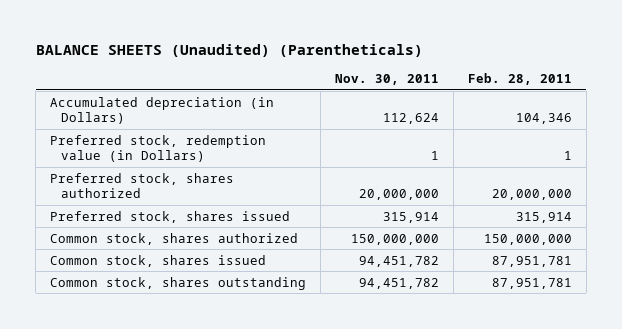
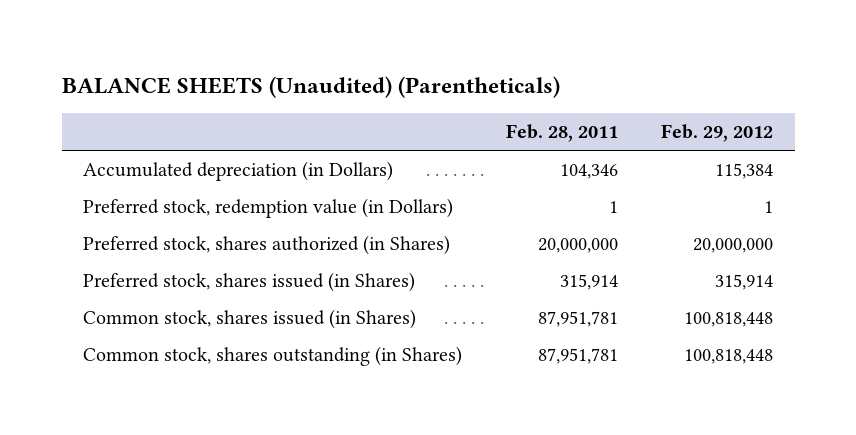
[335,74,440,86] Nov. 30, 2011 -> none
none -> [661,124,774,143] Feb. 29, 2012
[50,232,299,245] Common stock, shares authorized -> none
[50,172,235,199] Preferred stock, shares authorized -> [83,235,451,256] Preferred stock, shares authorized (in Shares)
[50,210,291,223] Preferred stock, shares issued -> [83,272,416,293] Preferred stock, shares issued (in Shares)
[50,254,267,267] Common stock, shares issued -> [83,309,417,330] Common stock, shares issued (in Shares)
[50,276,307,290] Common stock, shares outstanding -> [83,346,463,367] Common stock, shares outstanding (in Shares)

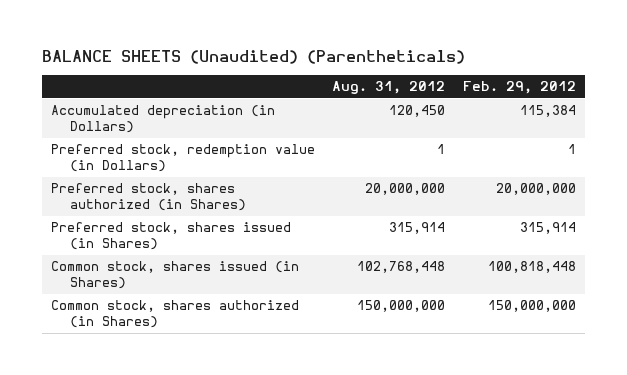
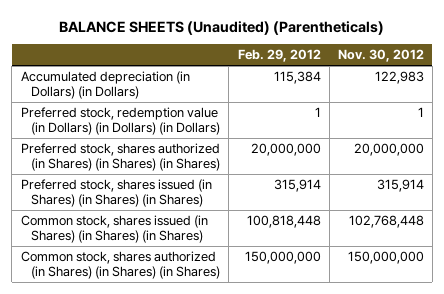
[332,81,446,95] Aug. 31, 2012 -> none
none -> [337,49,424,63] Nov. 30, 2012
[50,105,275,134] Accumulated depreciation (in Dollars) -> [20,70,190,100] Accumulated depreciation (in Dollars) (in Dollars)
[50,144,315,173] Preferred stock, redemption value (in Dollars) -> [20,106,221,136] Preferred stock, redemption value (in Dollars) (in Dollars) (in Dollars)
[50,183,247,212] Preferred stock, shares authorized (in Shares) -> [20,142,221,172] Preferred stock, shares authorized (in Shares) (in Shares) (in Shares)
[50,222,291,251] Preferred stock, shares issued (in Shares) -> [20,178,212,208] Preferred stock, shares issued (in Shares) (in Shares) (in Shares)
[50,261,299,290] Common stock, shares issued (in Shares) -> [20,214,208,244] Common stock, shares issued (in Shares) (in Shares) (in Shares)
[50,300,299,329] Common stock, shares authorized (in Shares) -> [20,250,221,280] Common stock, shares authorized (in Shares) (in Shares) (in Shares)

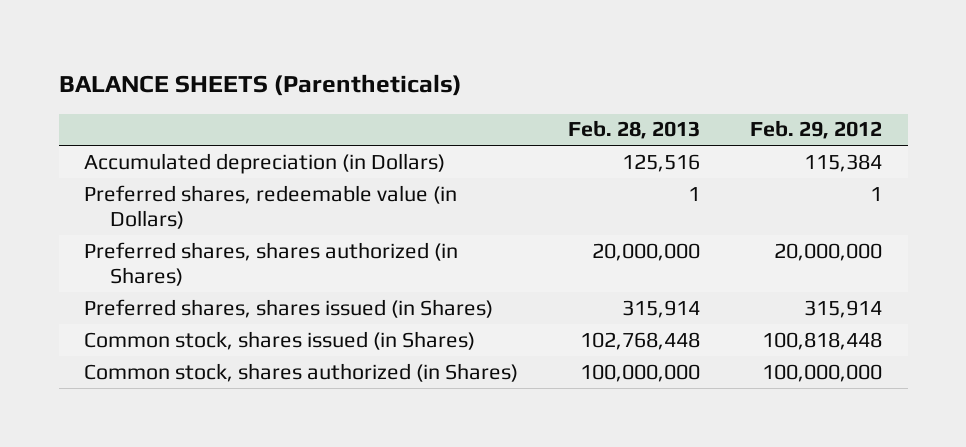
[59,20,385,35] BALANCE SHEETS (Unaudited) (Parentheticals) -> [58,74,462,97] BALANCE SHEETS (Parentheticals)
[337,49,424,63] Nov. 30, 2012 -> none
none -> [568,120,701,140] Feb. 28, 2013
[20,70,190,100] Accumulated depreciation (in Dollars) (in Dollars) -> [83,152,445,174] Accumulated depreciation (in Dollars)
[20,106,221,136] Preferred stock, redemption value (in Dollars) (in Dollars) (in Dollars) -> [83,184,457,230] Preferred shares, redeemable value (in Dollars)
[20,142,221,172] Preferred stock, shares authorized (in Shares) (in Shares) (in Shares) -> [83,241,458,287] Preferred shares, shares authorized (in Shares)
[20,178,212,208] Preferred stock, shares issued (in Shares) (in Shares) (in Shares) -> [83,298,493,318] Preferred shares, shares issued (in Shares)
[20,214,208,244] Common stock, shares issued (in Shares) (in Shares) (in Shares) -> [83,330,475,350] Common stock, shares issued (in Shares)
[20,250,221,280] Common stock, shares authorized (in Shares) (in Shares) (in Shares) -> [83,362,518,382] Common stock, shares authorized (in Shares)
[244,250,321,264] 150,000,000 -> [762,363,883,382] 100,000,000

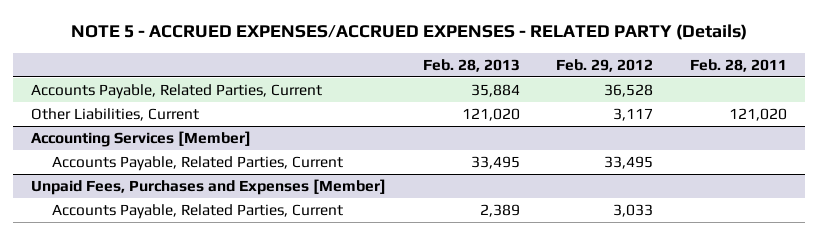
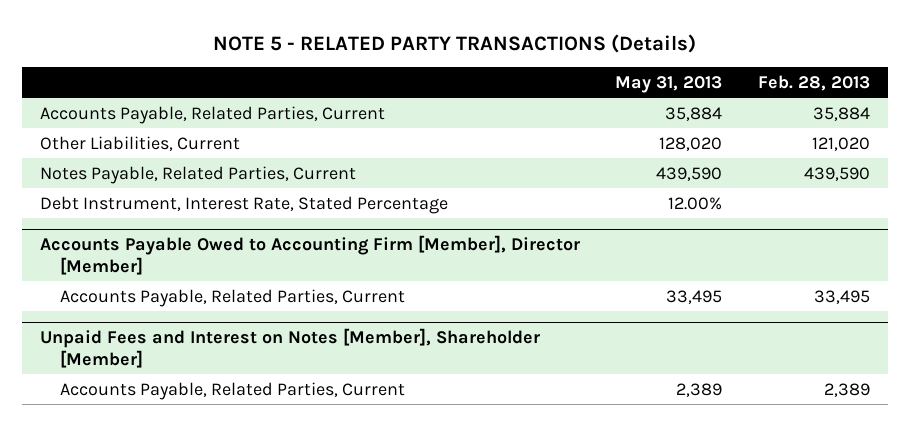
[70,24,747,41] NOTE 5 - ACCRUED EXPENSES/ACCRUED EXPENSES - RELATED PARTY (Details) -> [212,33,696,53] NOTE 5 - RELATED PARTY TRANSACTIONS (Details)
[556,59,654,73] Feb. 29, 2012 -> none
[689,59,787,73] Feb. 28, 2011 -> none
none -> [615,75,723,93] May 31, 2013
[31,130,252,147] Accounting Services [Member] -> none
none -> [39,165,356,184] Notes Payable, Related Parties, Current
none -> [39,195,448,214] Debt Instrument, Interest Rate, Stated Percentage
none -> [39,234,580,275] Accounts Payable Owed to Accounting Firm [Member], Director [Member]
[31,178,387,195] Unpaid Fees, Purchases and Expenses [Member] -> none
none -> [39,327,540,368] Unpaid Fees and Interest on Notes [Member], Shareholder [Member]

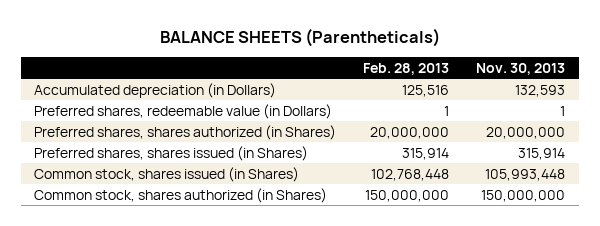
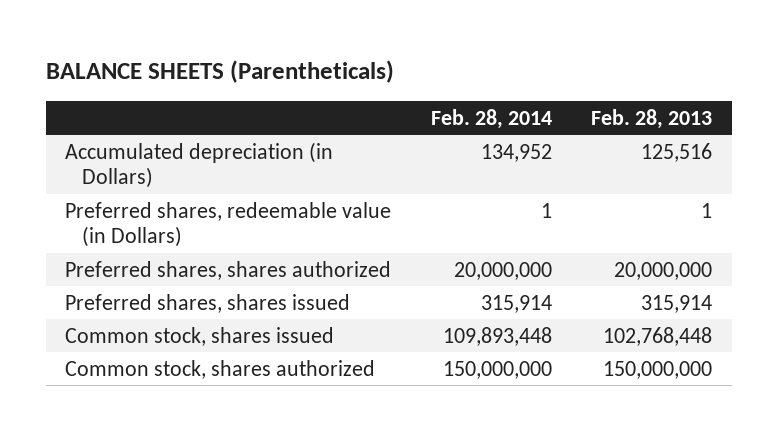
[476,62,566,75] Nov. 30, 2013 -> none
none -> [430,108,552,129] Feb. 28, 2014
[34,124,337,140] Preferred shares, shares authorized (in Shares) -> [65,260,392,280] Preferred shares, shares authorized
[34,145,309,161] Preferred shares, shares issued (in Shares) -> [65,293,351,313] Preferred shares, shares issued
[34,166,300,182] Common stock, shares issued (in Shares) -> [65,326,335,346] Common stock, shares issued
[34,187,328,203] Common stock, shares authorized (in Shares) -> [65,359,376,379] Common stock, shares authorized

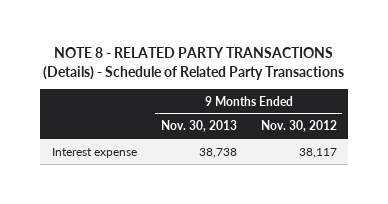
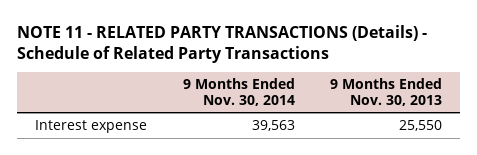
[43,47,345,80] NOTE 8 - RELATED PARTY TRANSACTIONS (Details) - Schedule of Related Party Transactions -> [17,24,428,63] NOTE 11 - RELATED PARTY TRANSACTIONS (Details) - Schedule of Related Party Transactions
[260,120,337,133] Nov. 30, 2012 -> none
none -> [182,78,295,106] 9 Months Ended Nov. 30, 2014
[198,147,237,158] 38,738 -> [399,120,443,132] 25,550

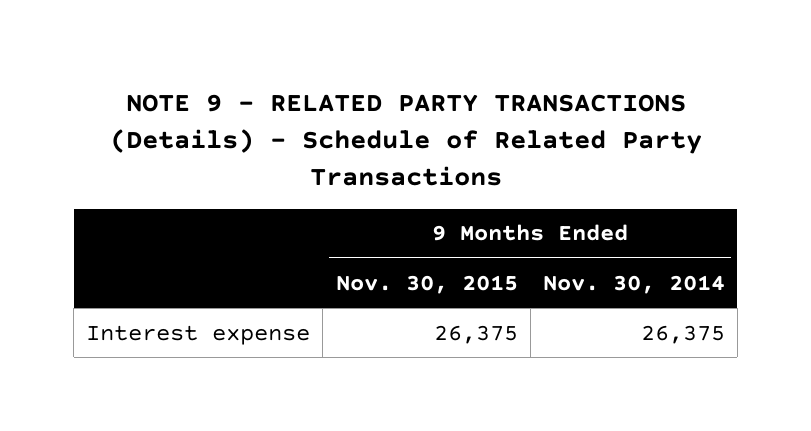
[17,24,428,63] NOTE 11 - RELATED PARTY TRANSACTIONS (Details) - Schedule of Related Party Transactions -> [109,93,702,186] NOTE 9 - RELATED PARTY TRANSACTIONS (Details) - Schedule of Related Party Transactions
[330,78,443,106] 9 Months Ended Nov. 30, 2013 -> none
none -> [335,274,518,294] Nov. 30, 2015
[251,120,295,132] 39,563 -> [640,324,725,344] 26,375

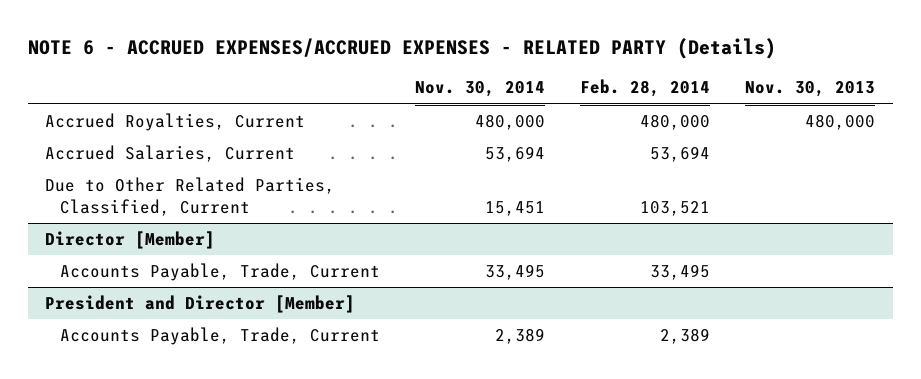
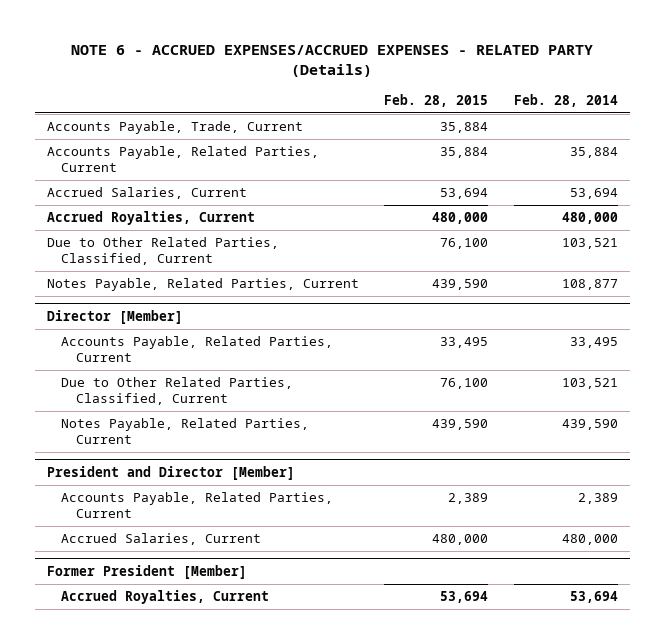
[415,81,546,98] Nov. 30, 2014 -> none
[745,81,876,98] Nov. 30, 2013 -> none
none -> [384,93,489,107] Feb. 28, 2015
none -> [47,121,304,135] Accounts Payable, Trade, Current
none -> [47,146,320,173] Accounts Payable, Related Parties, Current
[45,113,306,132] Accrued Royalties, Current -> [47,211,256,226] Accrued Royalties, Current
none -> [47,278,360,292] Notes Payable, Related Parties, Current
[59,263,380,282] Accounts Payable, Trade, Current -> [61,336,334,363] Accounts Payable, Related Parties, Current
none -> [61,377,294,406] Due to Other Related Parties, Classified, Current
none -> [61,418,310,445] Notes Payable, Related Parties, Current
[59,327,380,346] Accounts Payable, Trade, Current -> [61,492,334,519] Accounts Payable, Related Parties, Current
none -> [61,533,262,546] Accrued Salaries, Current
none -> [47,565,248,580] Former President [Member]
none -> [61,590,270,605] Accrued Royalties, Current

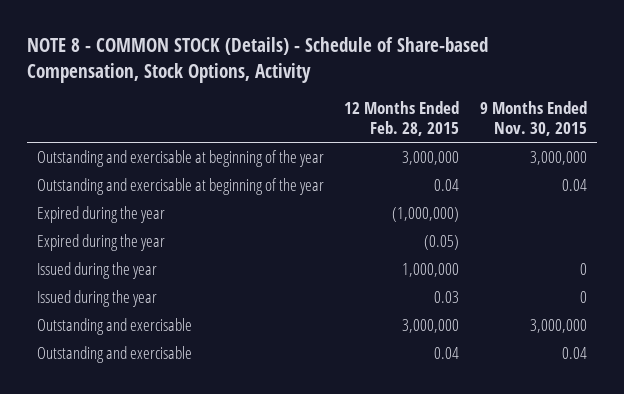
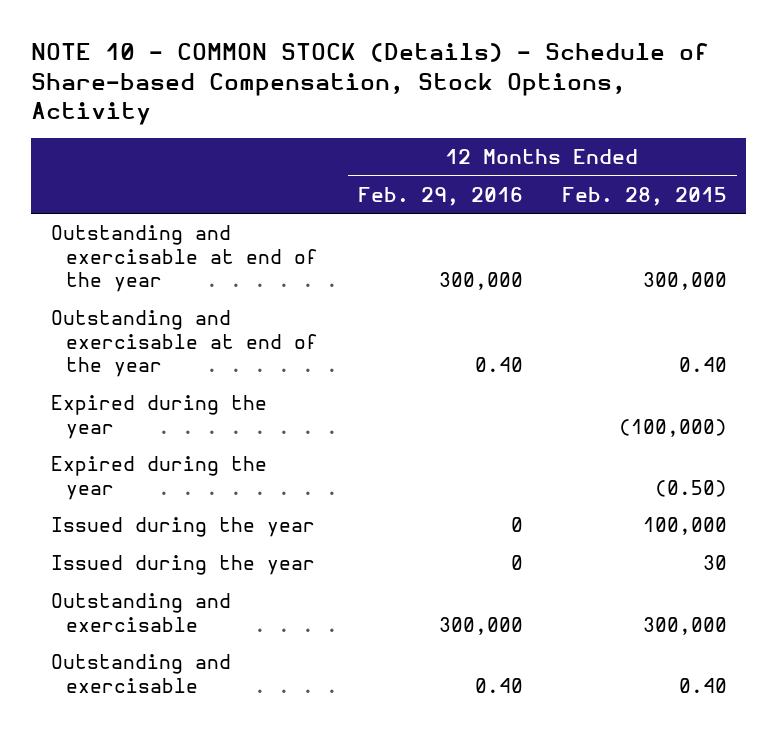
[26,37,488,83] NOTE 8 - COMMON STOCK (Details) - Schedule of Share-based Compensation, Stock Options, Activity -> [30,43,709,126] NOTE 10 - COMMON STOCK (Details) - Schedule of Share-based Compensation, Stock Options, Activity
[479,101,587,137] 9 Months Ended Nov. 30, 2015 -> none
none -> [357,186,523,206] Feb. 29, 2016
[36,149,324,167] Outstanding and exercisable at beginning of the year -> [50,225,319,293] Outstanding and exercisable at end of the year
[402,150,460,165] 3,000,000 -> [642,272,727,291] 300,000
[36,177,324,195] Outstanding and exercisable at beginning of the year -> [50,310,319,378] Outstanding and exercisable at end of the year
[434,178,460,191] 0.04 -> [678,357,727,373] 0.40
[392,206,460,222] (1,000,000) -> [618,418,727,437] (100,000)
[424,234,460,250] (0.05) -> [654,479,727,497] (0.50)
[402,262,460,277] 1,000,000 -> [642,517,727,536] 100,000
[434,290,460,303] 0.03 -> [702,555,727,571] 30
[402,318,460,333] 3,000,000 -> [642,616,727,635] 300,000
[434,346,460,359] 0.04 -> [678,677,727,693] 0.40

